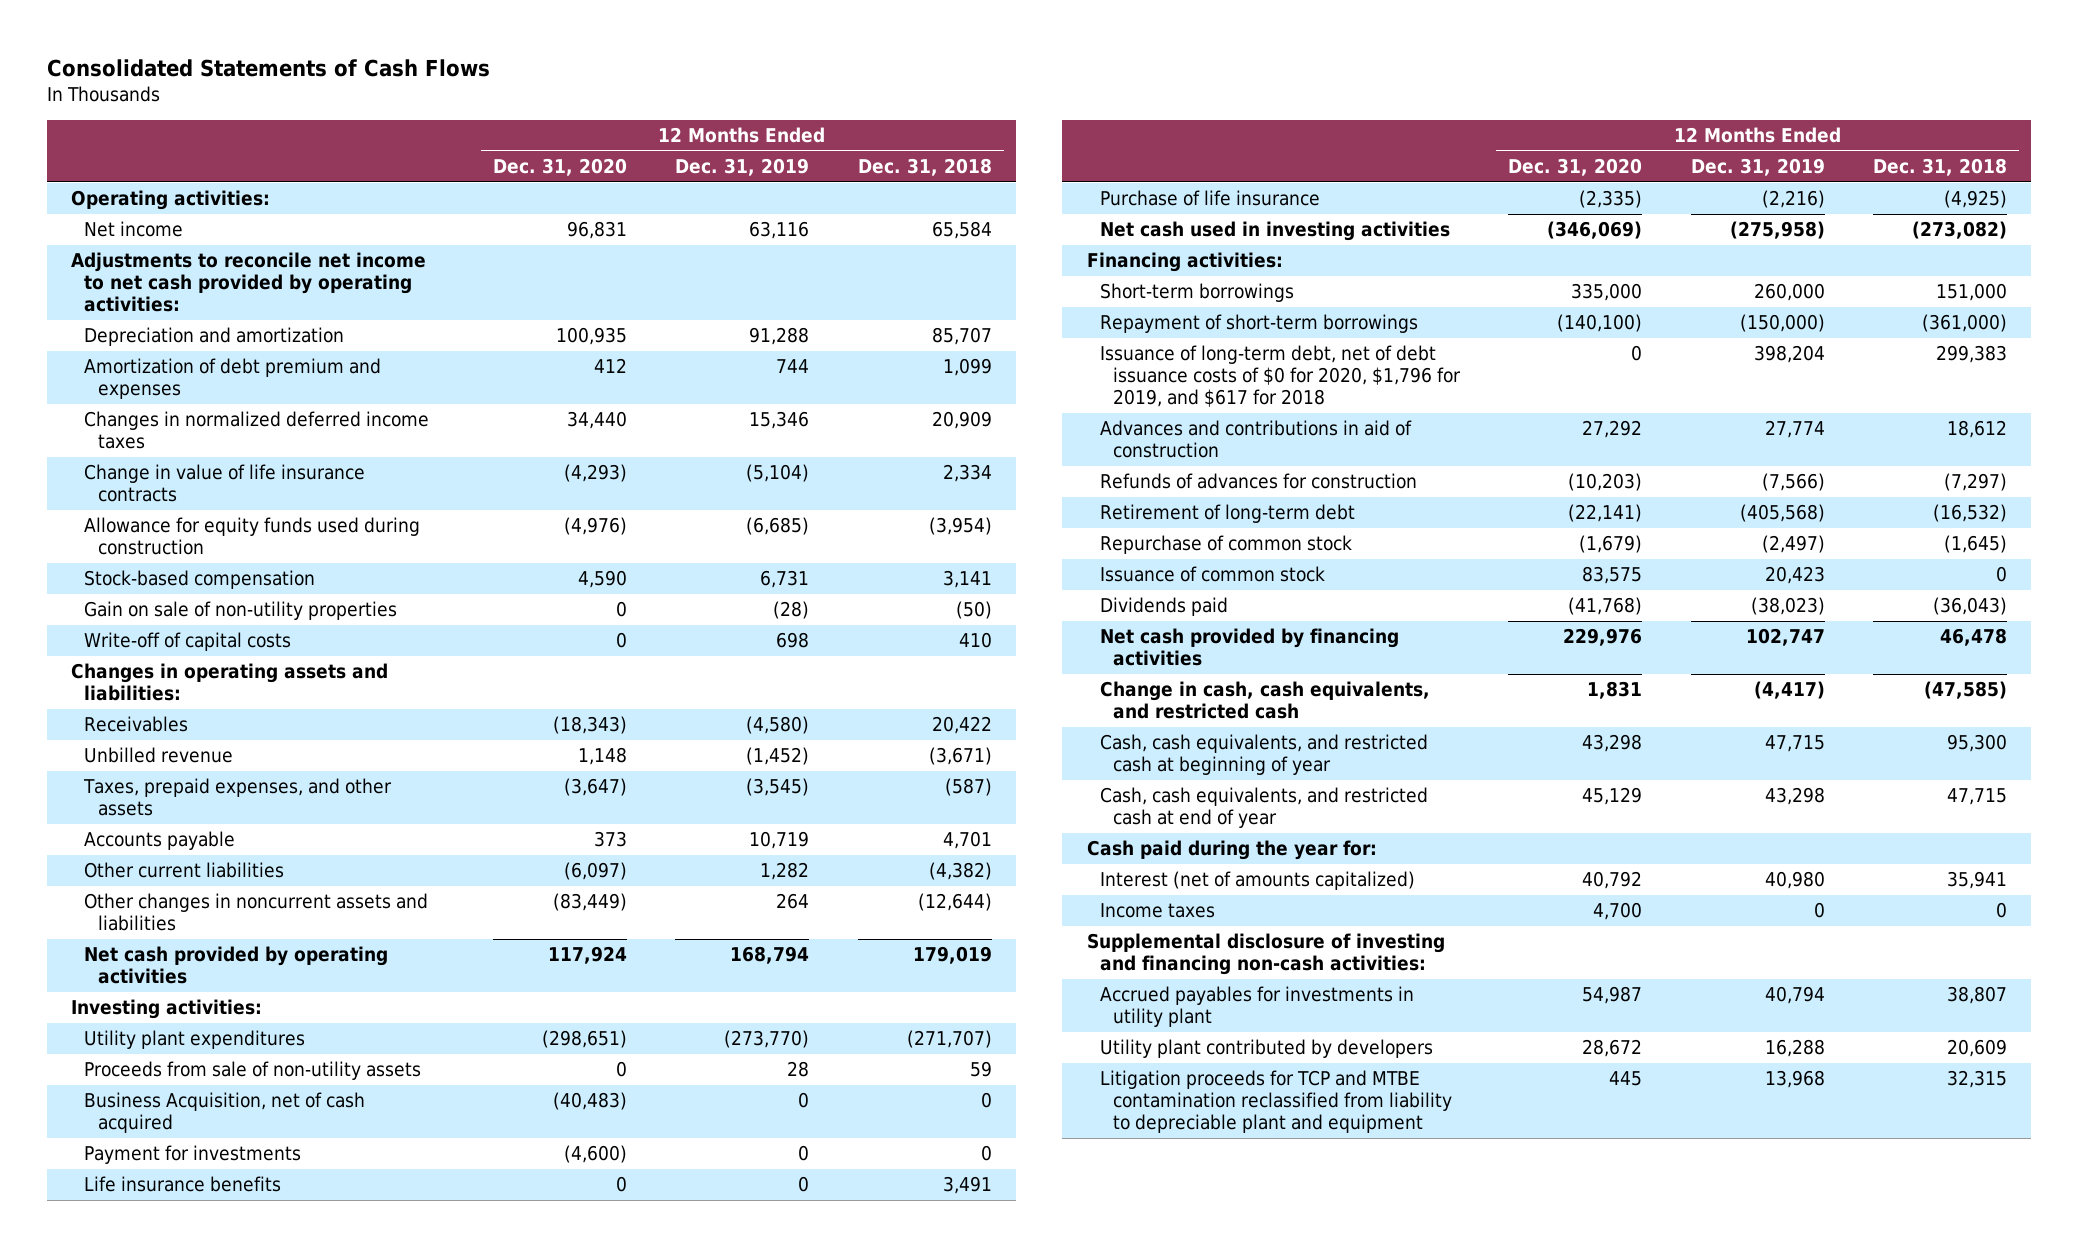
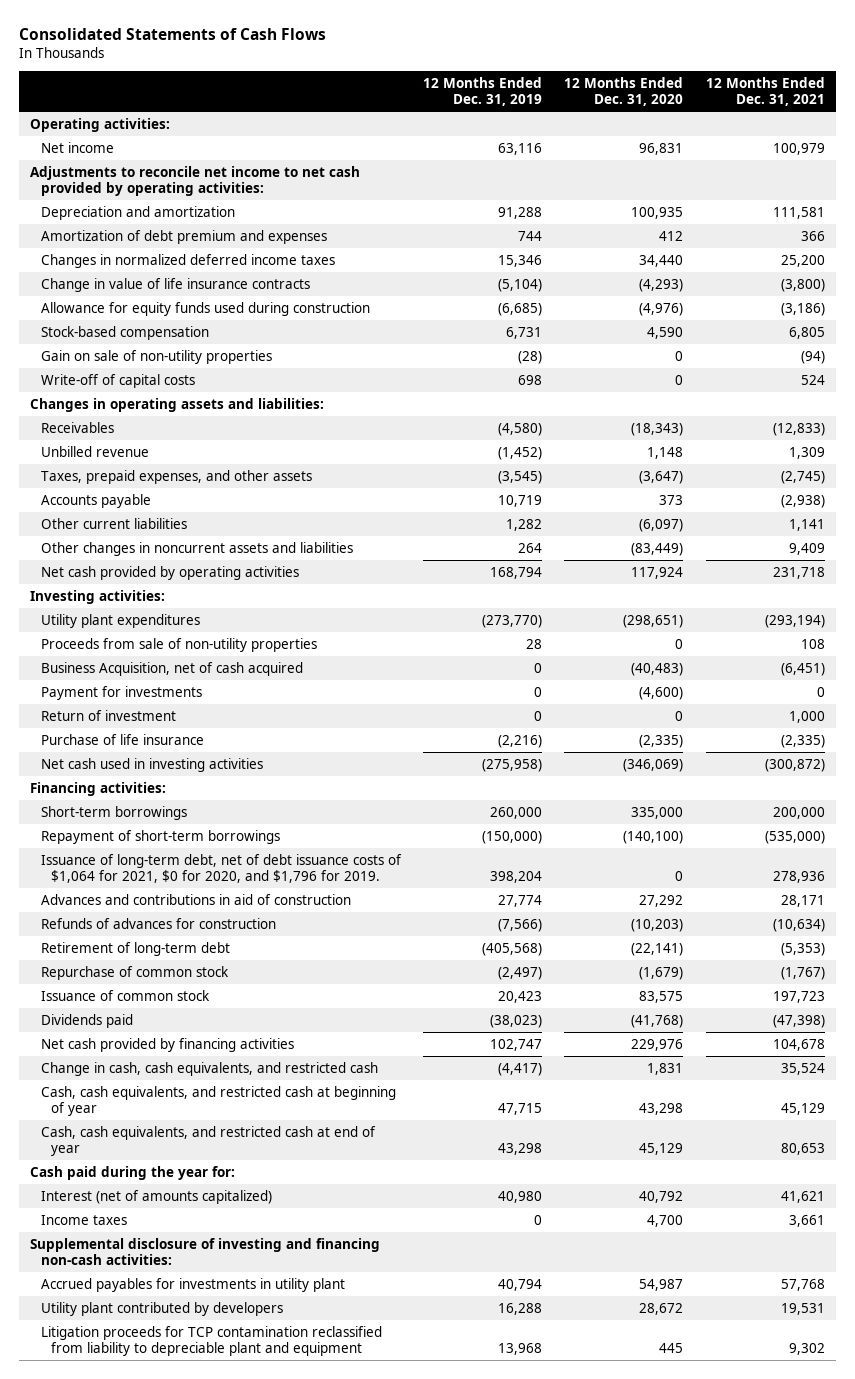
[857,158,992,177] Dec. 31, 2018 -> none
none -> [705,77,825,106] 12 Months Ended Dec. 31, 2021
[84,1061,422,1081] Proceeds from sale of non-utility assets -> [40,637,317,652] Proceeds from sale of non-utility properties
[84,1176,282,1193] Life insurance benefits -> none
none -> [40,709,176,721] Return of investment
[1099,345,1462,408] Issuance of long-term debt, net of debt issuance costs of $0 for 2020, $1,796 for 2019, and $617 for 2018 -> [40,853,402,883] Issuance of long-term debt, net of debt issuance costs of $1,064 for 2021, $0 for 2020, and $1,796 for 2019.
[1099,1070,1453,1134] Litigation proceeds for TCP and MTBE contamination reclassified from liability to depreciable plant and equipment -> [40,1325,382,1356] Litigation proceeds for TCP contamination reclassified from liability to depreciable plant and equipment

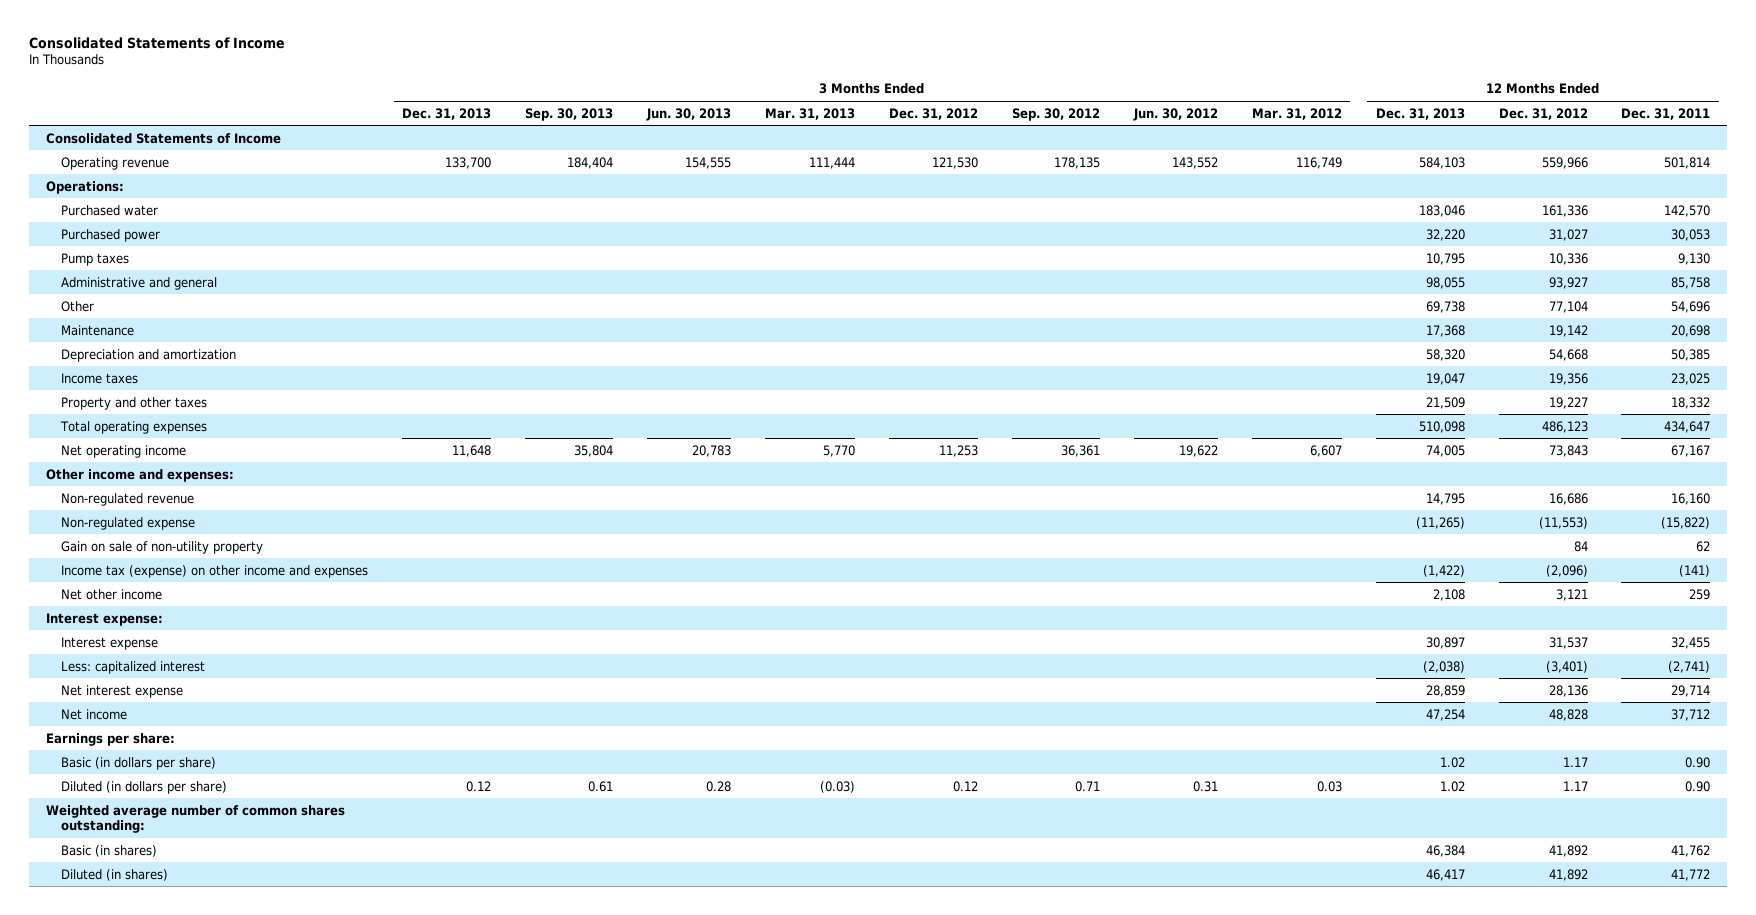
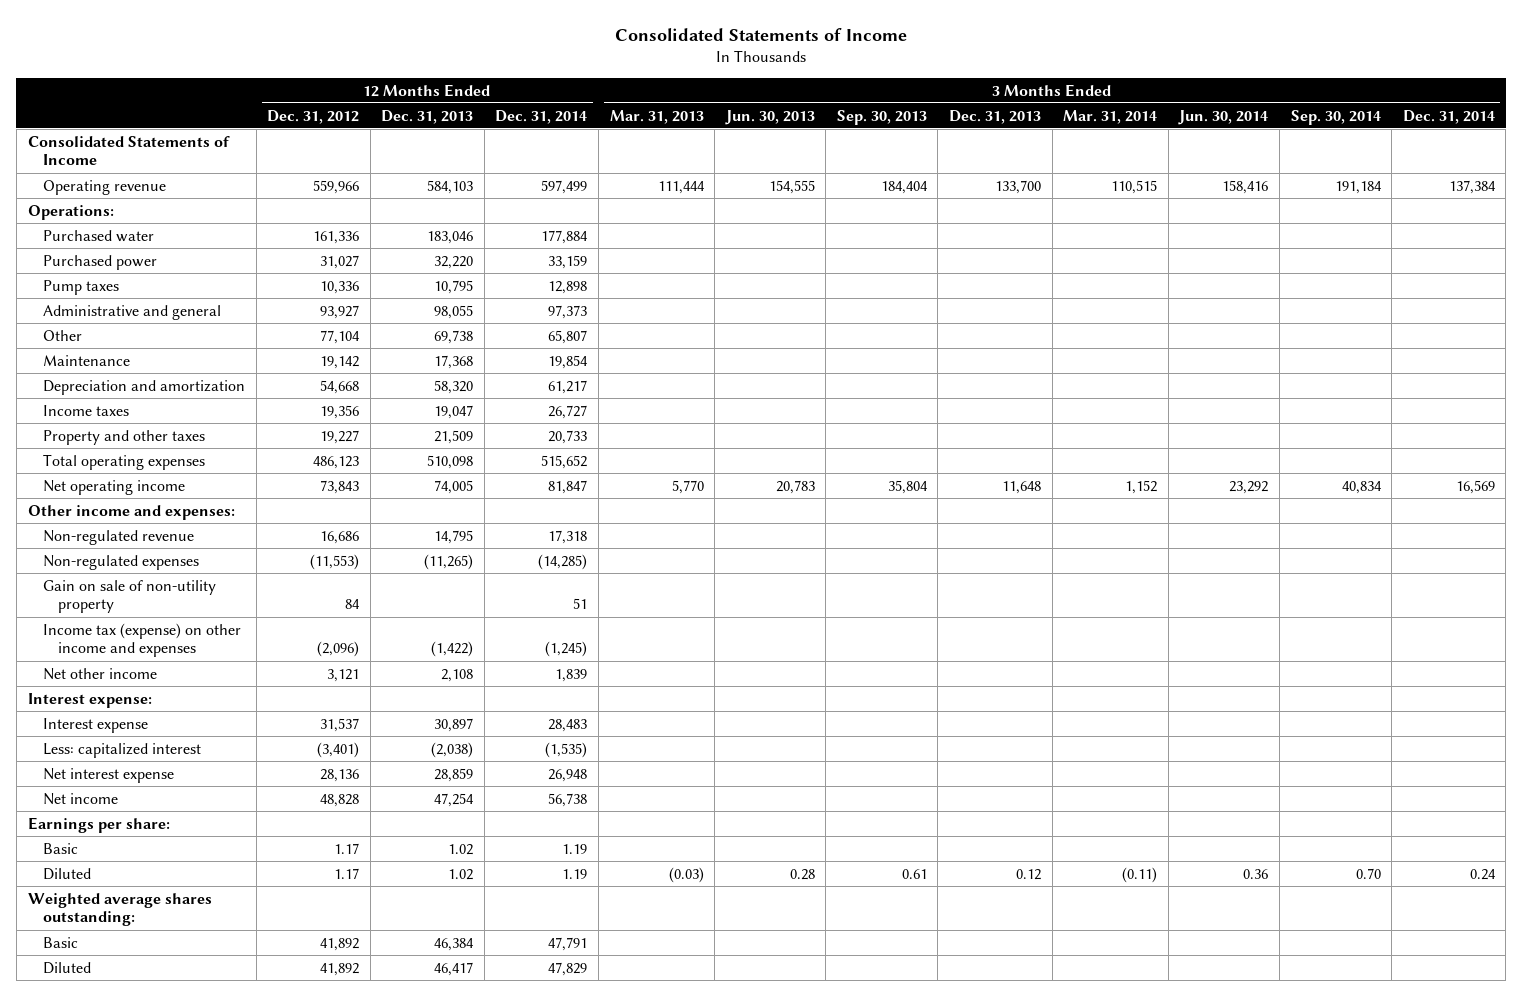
[888,107,978,120] Dec. 31, 2012 -> none
[1011,107,1100,121] Sep. 30, 2012 -> none
[1132,107,1218,121] Jun. 30, 2012 -> none
[1251,107,1342,120] Mar. 31, 2012 -> none
[1621,107,1711,120] Dec. 31, 2011 -> none
none -> [495,109,588,124] Dec. 31, 2014
none -> [1063,109,1158,124] Mar. 31, 2014
none -> [1178,109,1269,125] Jun. 30, 2014
none -> [1290,109,1381,125] Sep. 30, 2014
none -> [1402,109,1495,124] Dec. 31, 2014
[61,516,196,530] Non-regulated expense -> [42,554,199,570] Non-regulated expenses
[61,756,217,770] Basic (in dollars per share) -> [42,842,78,854] Basic
[61,780,228,794] Diluted (in dollars per share) -> [42,867,91,880] Diluted
[45,804,345,834] Weighted average number of common shares outstanding: -> [27,892,212,927] Weighted average shares outstanding:
[61,844,158,857] Basic (in shares) -> [42,936,78,948] Basic
[61,868,169,881] Diluted (in shares) -> [42,961,91,974] Diluted

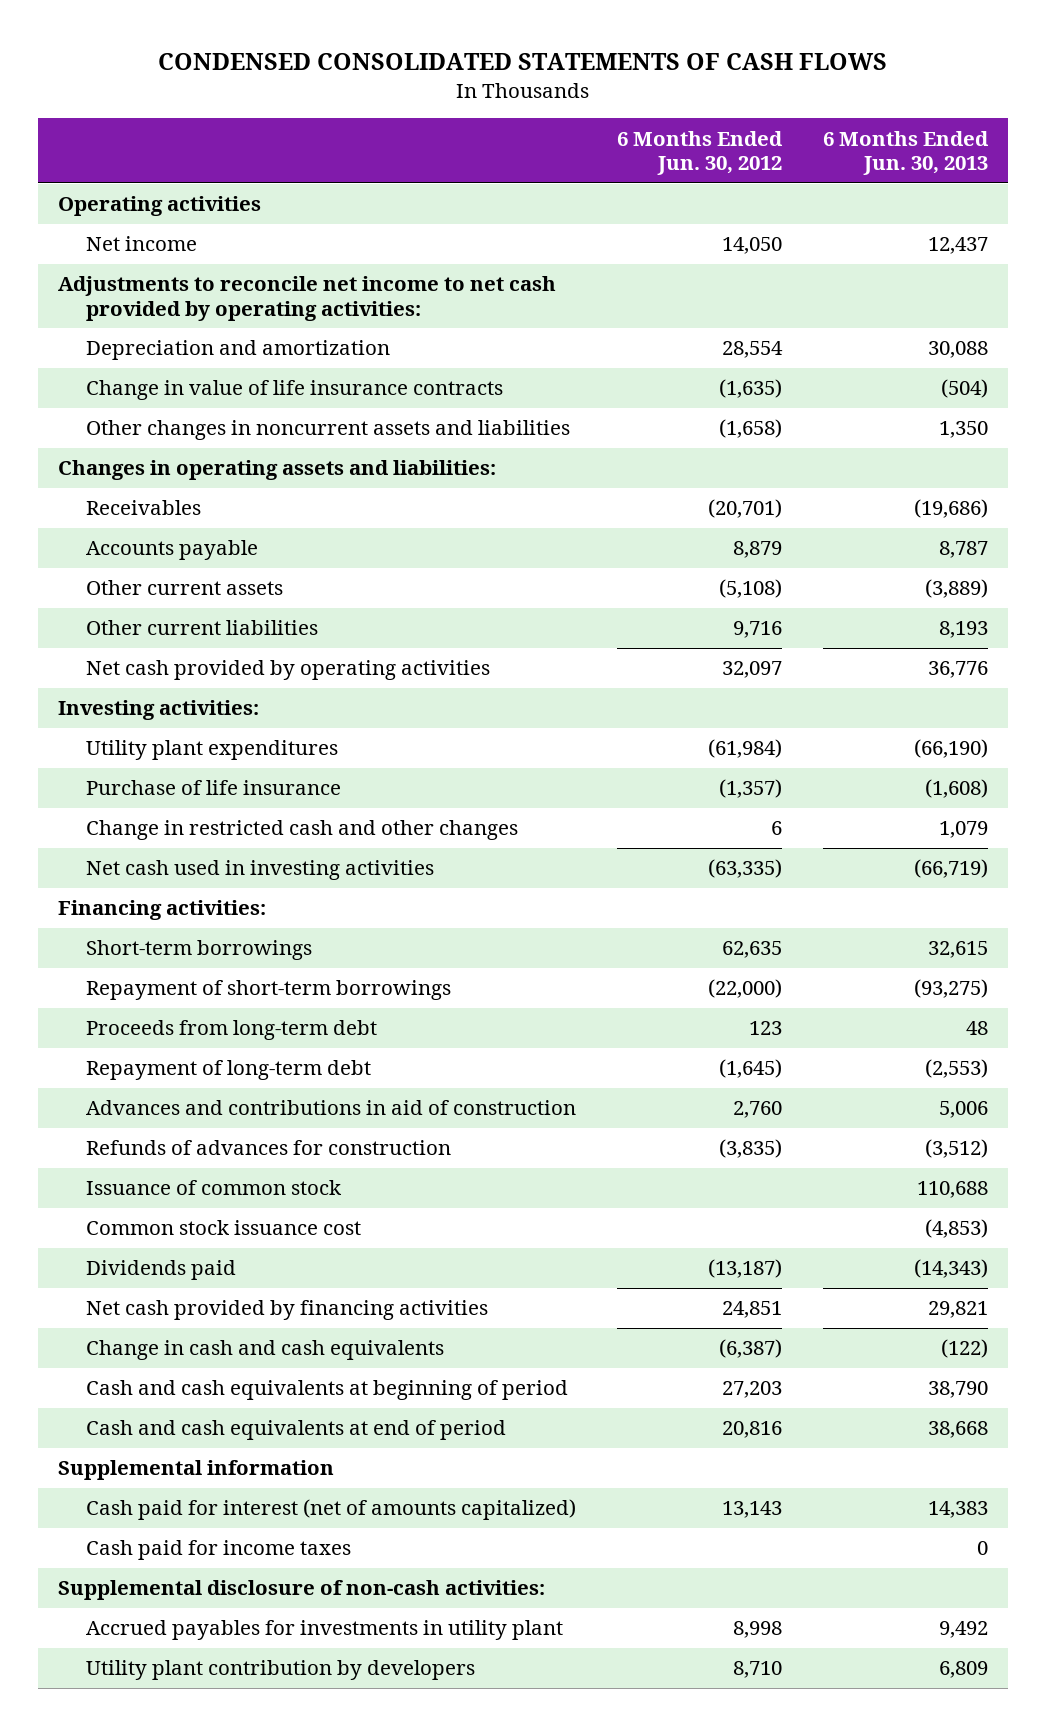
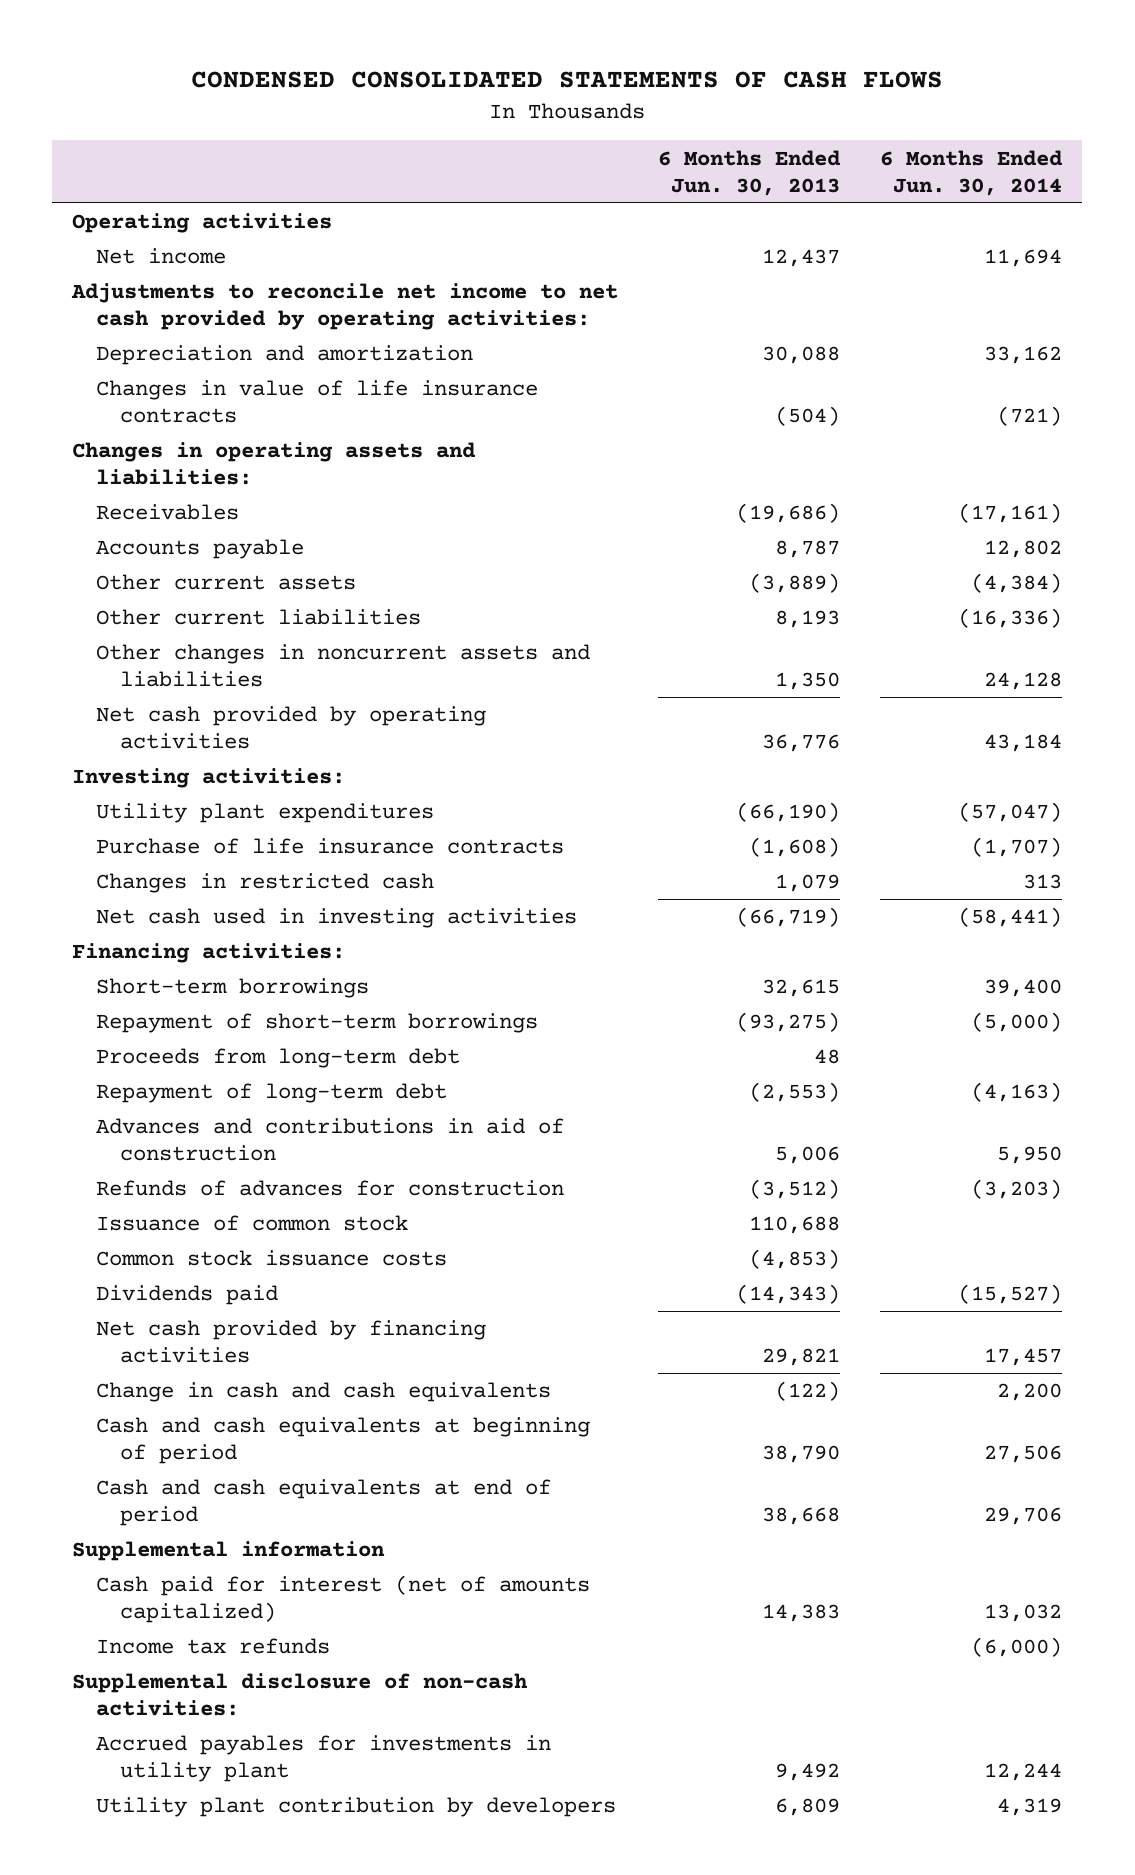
[616,130,783,176] 6 Months Ended Jun. 30, 2012 -> none
none -> [880,149,1064,196] 6 Months Ended Jun. 30, 2014
[86,380,504,401] Change in value of life insurance contracts -> [96,380,539,424] Changes in value of life insurance contracts
[86,420,571,441] Other changes in noncurrent assets and liabilities -> [96,644,591,688] Other changes in noncurrent assets and liabilities
[86,780,342,796] Purchase of life insurance -> [96,838,565,855] Purchase of life insurance contracts
[86,820,519,841] Change in restricted cash and other changes -> [96,873,435,894] Changes in restricted cash
[86,1220,362,1236] Common stock issuance cost -> [96,1250,448,1267] Common stock issuance costs
[86,1540,352,1561] Cash paid for income taxes -> none
none -> [96,1638,331,1655] Income tax refunds

